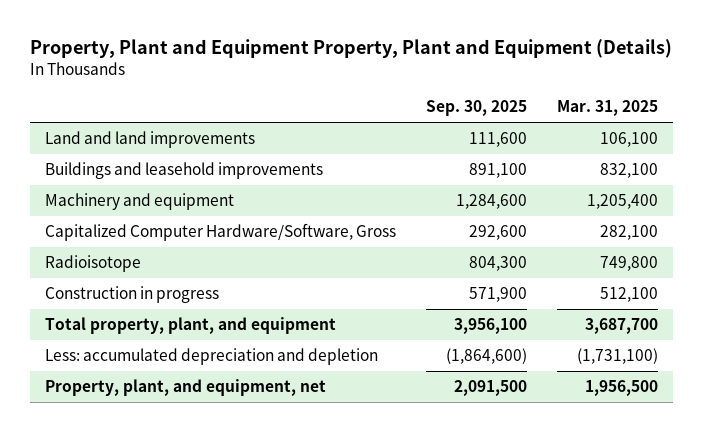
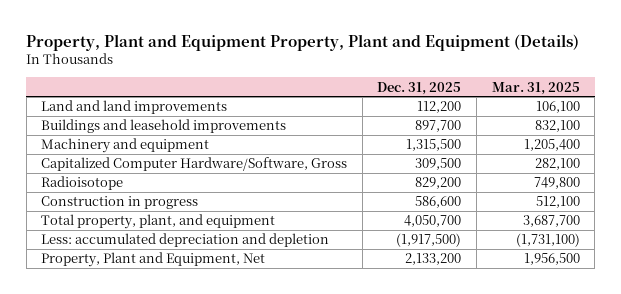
[426,100,528,117] Sep. 30, 2025 -> none
none -> [377,81,462,95] Dec. 31, 2025
[45,379,327,397] Property, plant, and equipment, net -> [41,252,266,268] Property, Plant and Equipment, Net

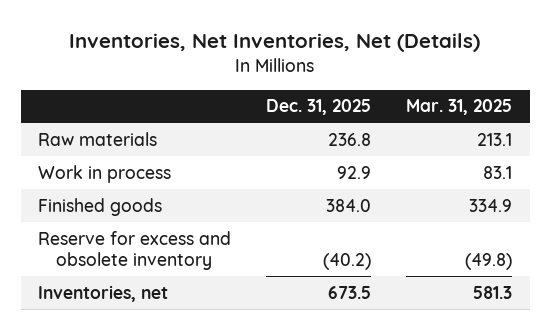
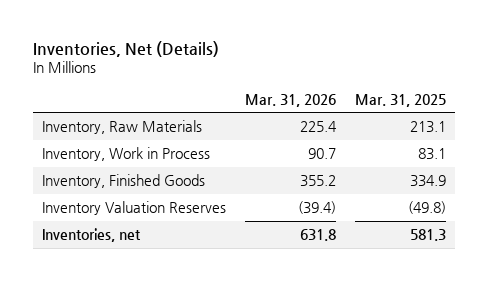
[69,33,481,53] Inventories, Net Inventories, Net (Details) -> [32,40,219,57] Inventories, Net (Details)
[266,99,372,116] Dec. 31, 2025 -> none
none -> [244,93,336,107] Mar. 31, 2026
[38,131,158,146] Raw materials -> [42,120,203,135] Inventory, Raw Materials
[38,164,172,183] Work in process -> [42,147,211,162] Inventory, Work in Process
[38,197,163,216] Finished goods -> [42,174,206,189] Inventory, Finished Goods
[38,230,232,270] Reserve for excess and obsolete inventory -> [42,201,227,216] Inventory Valuation Reserves

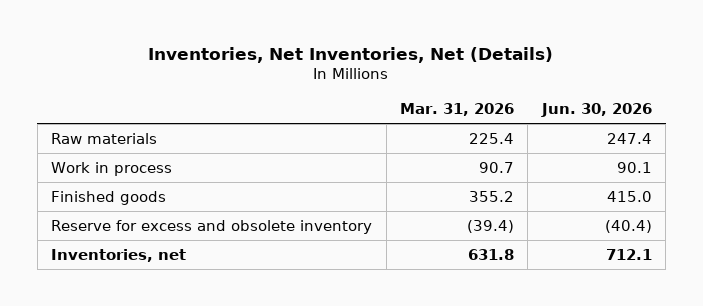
[32,40,219,57] Inventories, Net (Details) -> [148,46,554,63] Inventories, Net Inventories, Net (Details)
[354,93,446,107] Mar. 31, 2025 -> none
none -> [540,103,652,118] Jun. 30, 2026
[42,120,203,135] Inventory, Raw Materials -> [51,133,158,145] Raw materials
[42,147,211,162] Inventory, Work in Process -> [51,162,173,177] Work in process
[42,174,206,189] Inventory, Finished Goods -> [51,191,167,206] Finished goods
[42,201,227,216] Inventory Valuation Reserves -> [51,220,373,235] Reserve for excess and obsolete inventory

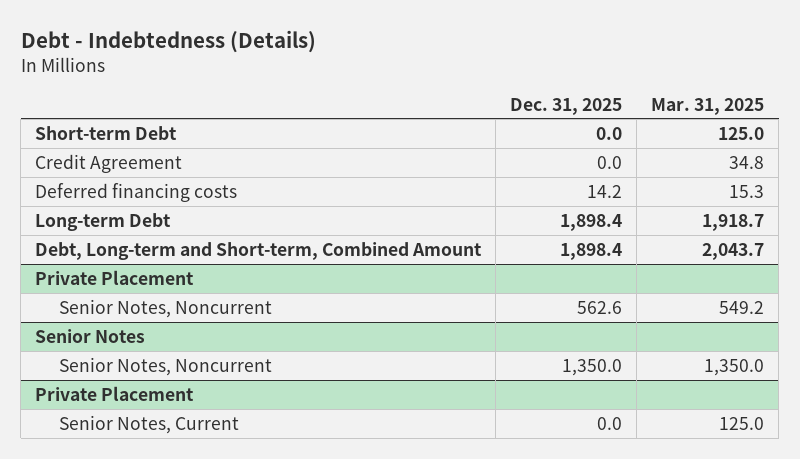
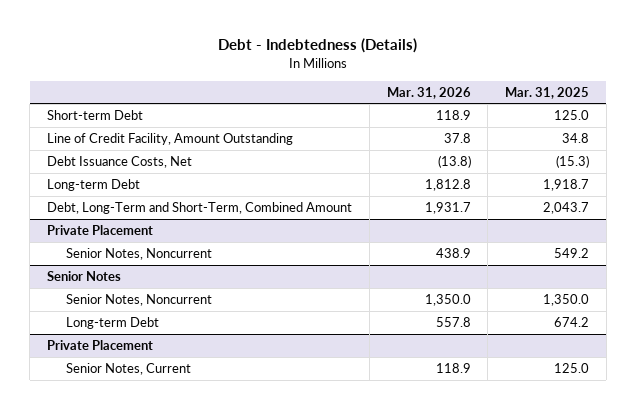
[510,97,623,115] Dec. 31, 2025 -> none
none -> [386,86,471,99] Mar. 31, 2026
[35,182,238,202] Deferred financing costs -> none
[35,153,183,173] Credit Agreement -> [47,133,294,146] Line of Credit Facility, Amount Outstanding
none -> [47,156,193,169] Debt Issuance Costs, Net
[35,241,483,260] Debt, Long-term and Short-term, Combined Amount -> [47,202,353,215] Debt, Long-Term and Short-Term, Combined Amount
none -> [66,317,160,330] Long-term Debt

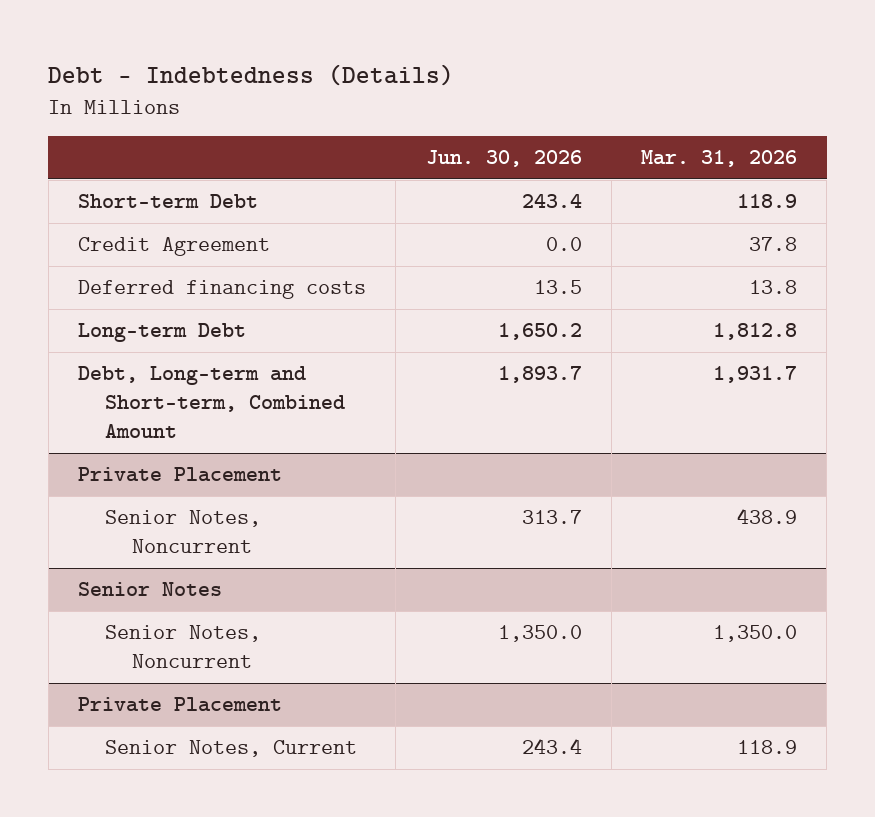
[505,86,590,99] Mar. 31, 2025 -> none
none -> [425,150,582,168] Jun. 30, 2026
[47,156,193,169] Debt Issuance Costs, Net -> none
[47,133,294,146] Line of Credit Facility, Amount Outstanding -> [78,237,271,257] Credit Agreement
none -> [78,280,367,300] Deferred financing costs
[47,202,353,215] Debt, Long-Term and Short-Term, Combined Amount -> [78,366,346,439] Debt, Long-term and Short-term, Combined Amount
[66,317,160,330] Long-term Debt -> none

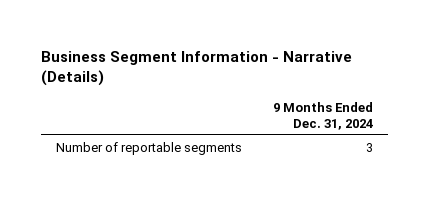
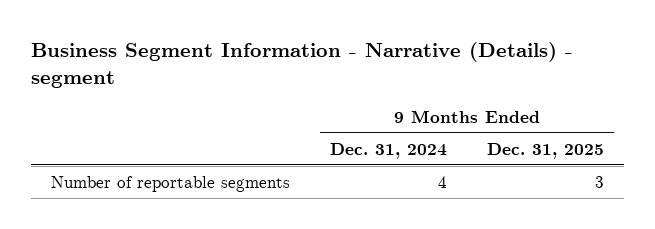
[41,50,353,87] Business Segment Information - Narrative (Details) -> [30,42,573,88] Business Segment Information - Narrative (Details) - segment
none -> [486,142,604,159] Dec. 31, 2025
[365,143,373,153] 3 -> [437,175,447,188] 4

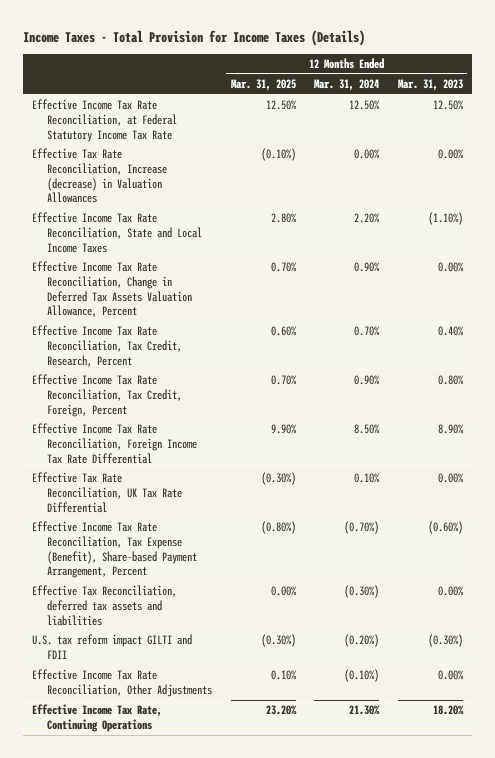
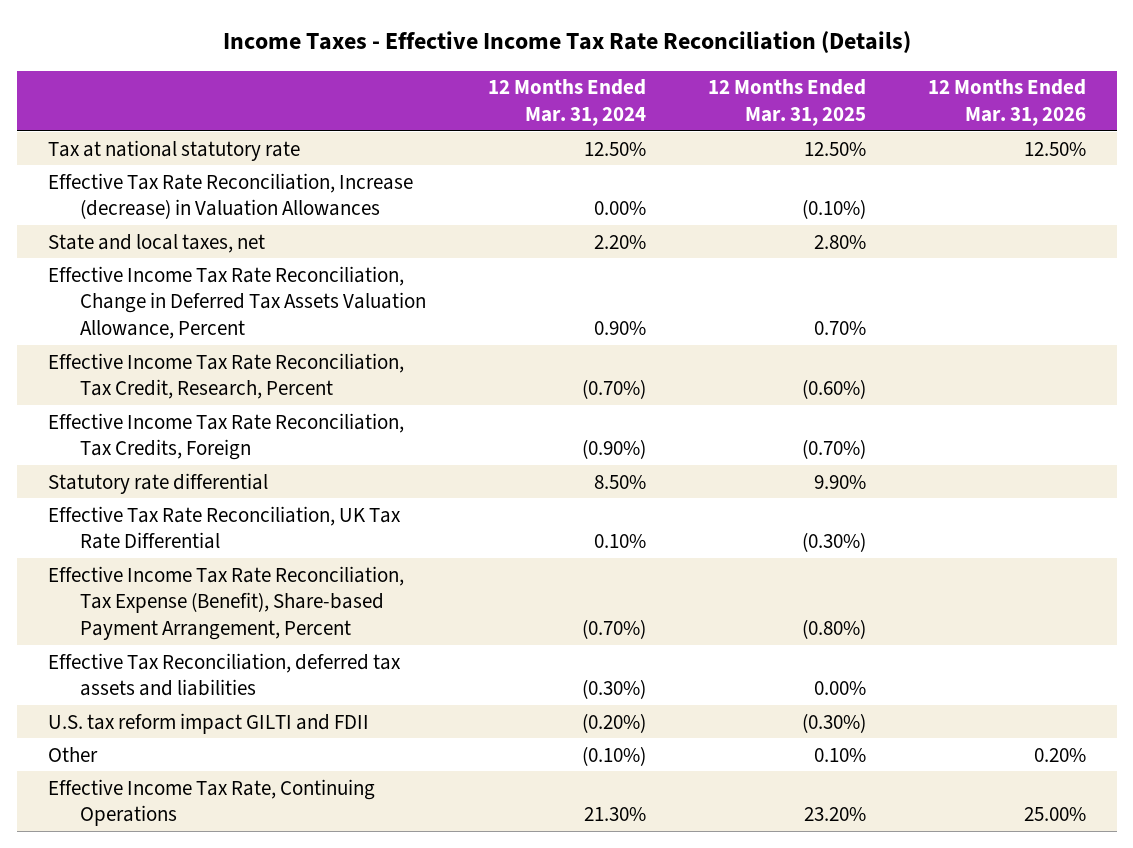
[23,29,366,46] Income Taxes - Total Provision for Income Taxes (Details) -> [222,31,911,54] Income Taxes - Effective Income Tax Rate Reconciliation (Details)
[397,79,463,92] Mar. 31, 2023 -> none
none -> [927,79,1086,126] 12 Months Ended Mar. 31, 2026
[32,99,178,142] Effective Income Tax Rate Reconciliation, at Federal Statutory Income Tax Rate -> [47,139,300,161] Tax at national statutory rate
[32,212,203,253] Effective Income Tax Rate Reconciliation, State and Local Income Taxes -> [47,233,265,253] State and local taxes, net
[270,326,297,337] 0.60% -> [801,379,866,400] (0.60%)
[354,326,381,337] 0.70% -> [581,379,646,400] (0.70%)
[32,374,183,417] Effective Income Tax Rate Reconciliation, Tax Credit, Foreign, Percent -> [47,412,404,461] Effective Income Tax Rate Reconciliation, Tax Credits, Foreign
[270,375,297,386] 0.70% -> [801,439,866,460] (0.70%)
[354,375,381,386] 0.90% -> [581,439,646,460] (0.90%)
[32,423,198,464] Effective Income Tax Rate Reconciliation, Foreign Income Tax Rate Differential -> [47,472,268,494] Statutory rate differential
[32,669,213,697] Effective Income Tax Rate Reconciliation, Other Adjustments -> [47,746,98,762] Other

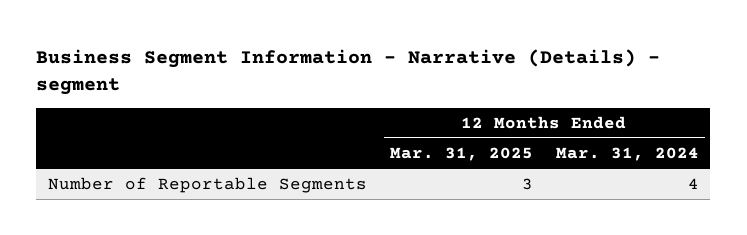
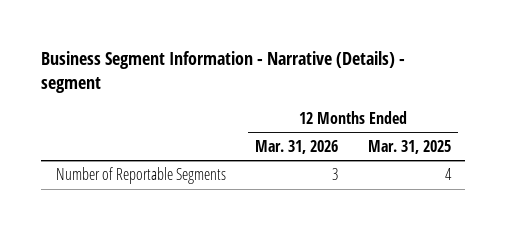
[555,147,699,162] Mar. 31, 2024 -> none
none -> [255,139,339,154] Mar. 31, 2026
[521,178,533,191] 3 -> [444,168,452,181] 4

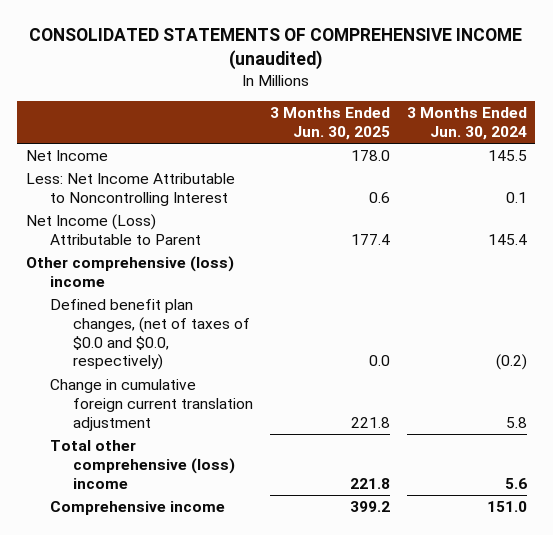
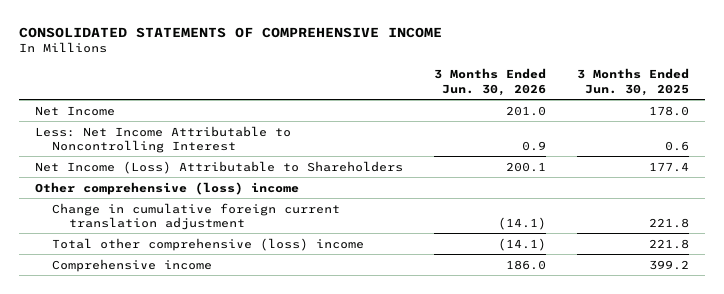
[29,28,523,71] CONSOLIDATED STATEMENTS OF COMPREHENSIVE INCOME (unaudited) -> [19,26,443,38] CONSOLIDATED STATEMENTS OF COMPREHENSIVE INCOME
[406,107,527,141] 3 Months Ended Jun. 30, 2024 -> none
none -> [433,68,546,96] 3 Months Ended Jun. 30, 2026
[25,214,201,245] Net Income (Loss) Attributable to Parent -> [34,160,403,174] Net Income (Loss) Attributable to Shareholders
[49,299,251,371] Defined benefit plan changes, (net of taxes of $0.0 and $0.0, respectively) -> none

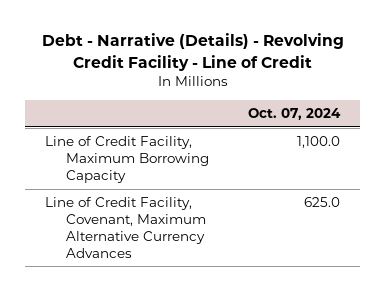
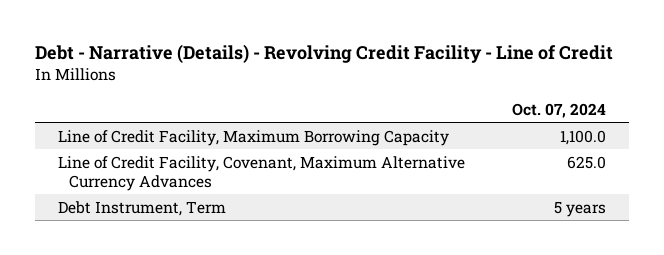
none -> [58,200,227,216] Debt Instrument, Term

